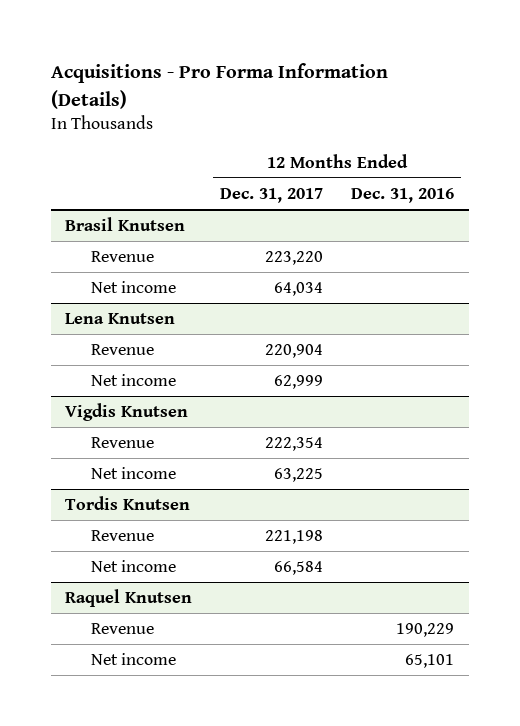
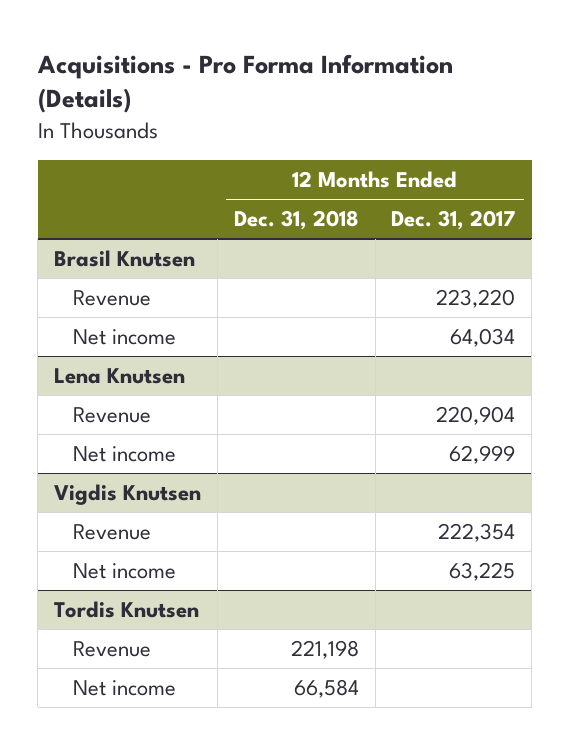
[351,187,455,203] Dec. 31, 2016 -> none
none -> [233,210,359,231] Dec. 31, 2018
[91,530,155,542] Revenue -> none
[91,560,177,573] Net income -> none
[65,589,193,608] Raquel Knutsen -> none

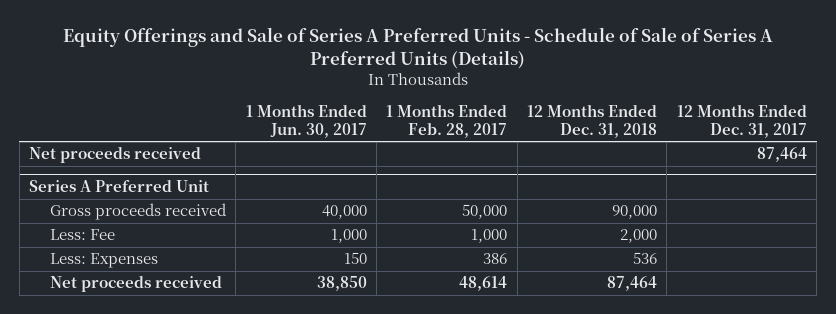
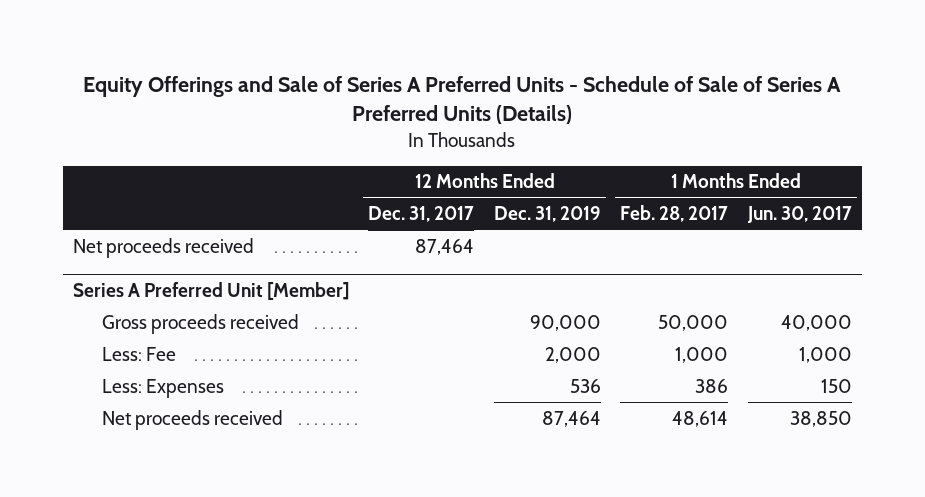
[526,104,657,139] 12 Months Ended Dec. 31, 2018 -> none
none -> [493,205,601,222] Dec. 31, 2019
[29,180,210,193] Series A Preferred Unit -> [72,281,349,300] Series A Preferred Unit [Member]

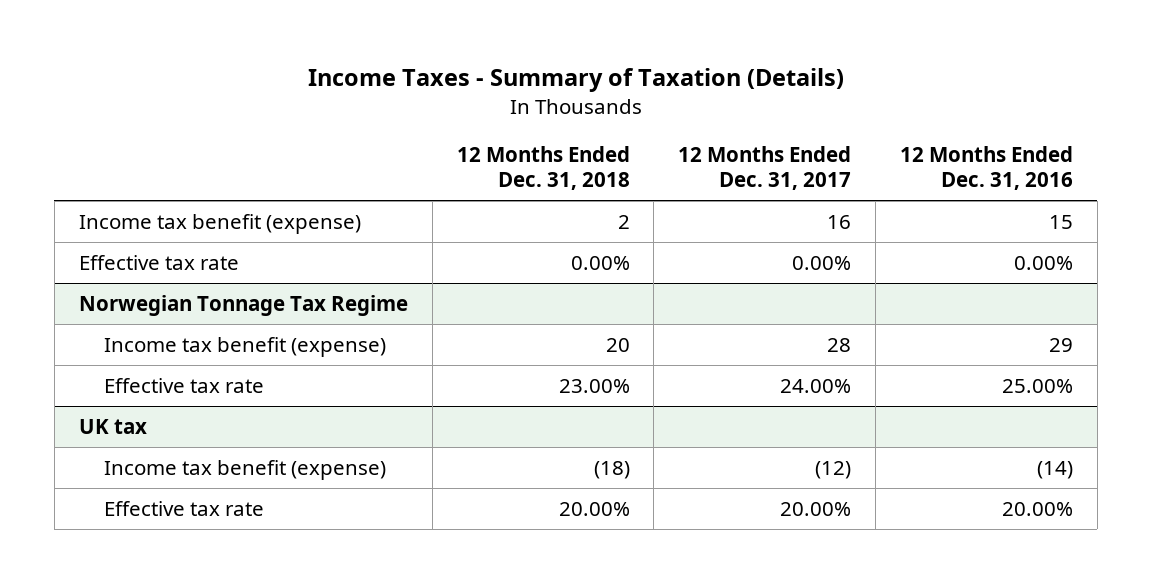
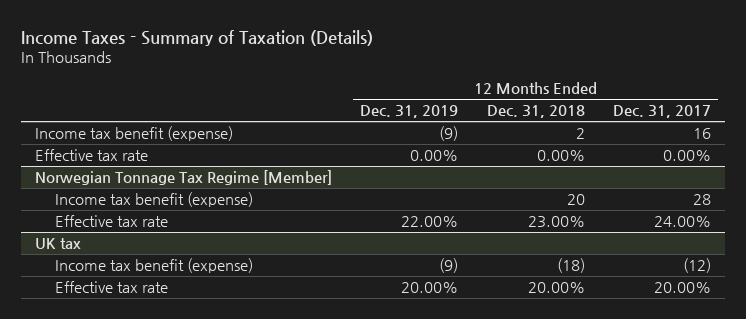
[900,145,1074,190] 12 Months Ended Dec. 31, 2016 -> none
none -> [360,105,459,119] Dec. 31, 2019
[78,294,408,316] Norwegian Tonnage Tax Regime -> [34,170,332,186] Norwegian Tonnage Tax Regime [Member]

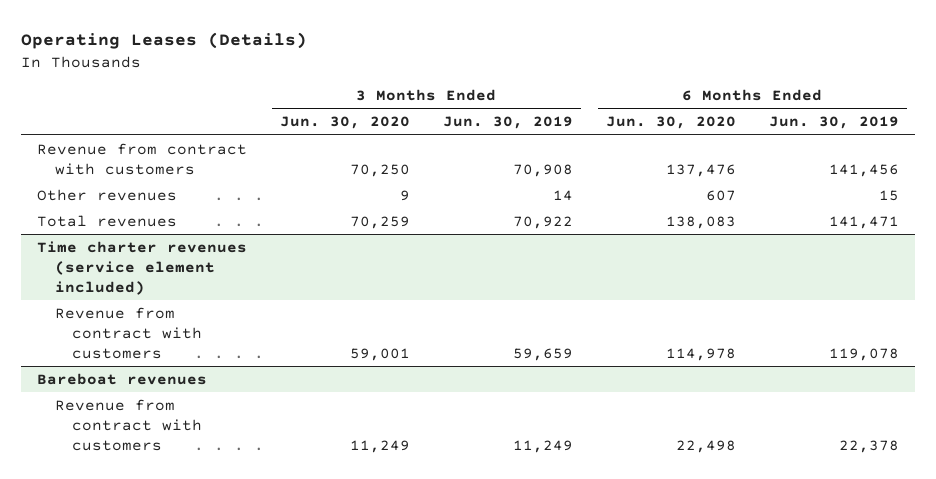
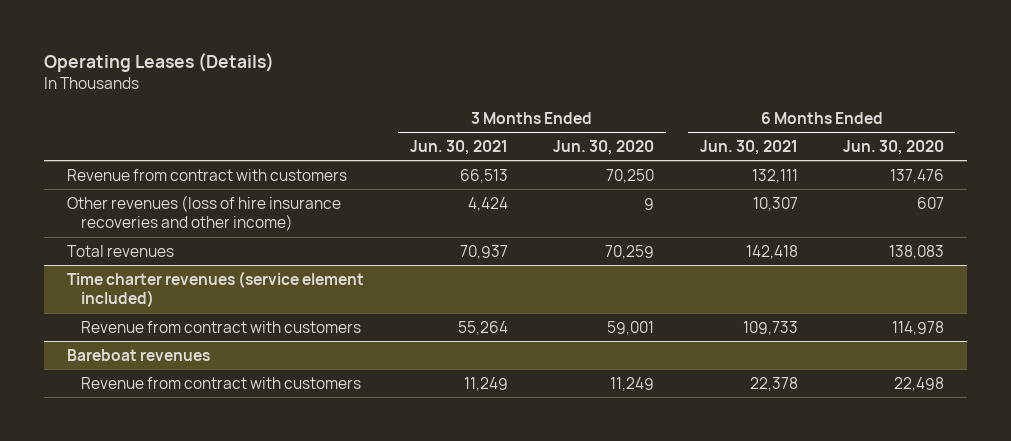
[442,116,573,130] Jun. 30, 2019 -> none
[768,116,899,130] Jun. 30, 2019 -> none
none -> [409,139,508,155] Jun. 30, 2021
none -> [699,139,798,155] Jun. 30, 2021
[37,188,178,201] Other revenues -> [67,194,342,232] Other revenues (loss of hire insurance recoveries and other income)

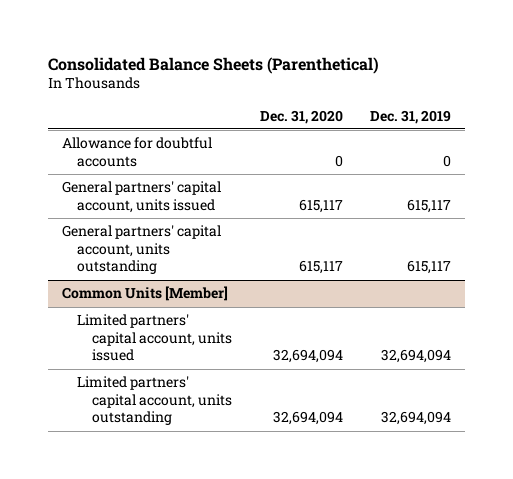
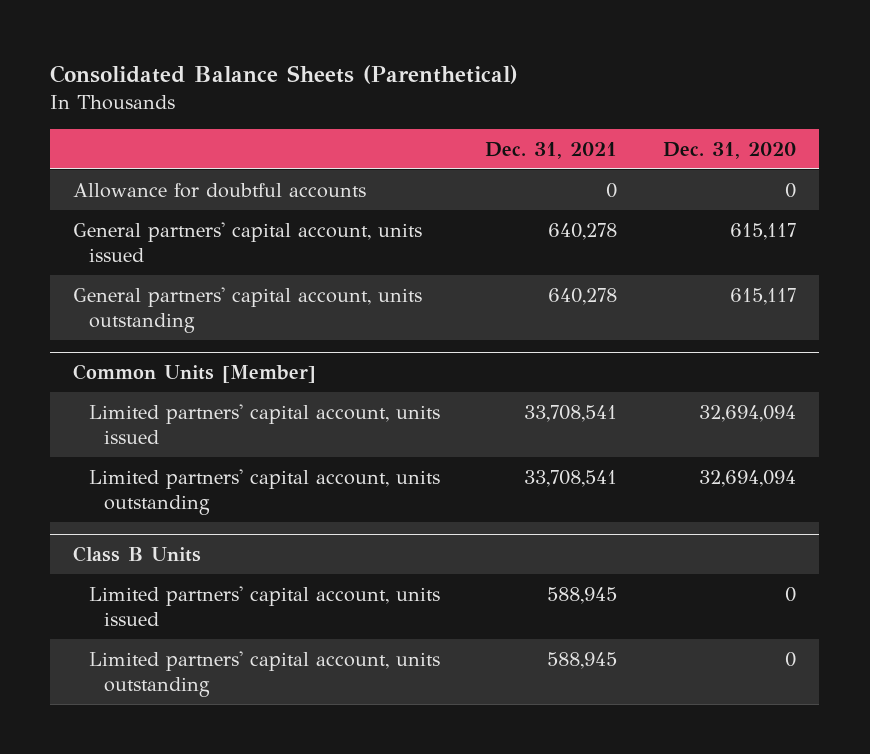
[370,109,452,124] Dec. 31, 2019 -> none
none -> [485,141,618,159] Dec. 31, 2021
none -> [73,546,202,563] Class B Units
none -> [88,585,440,626] Limited partners' capital account, units issued
none -> [88,650,440,697] Limited partners' capital account, units outstanding

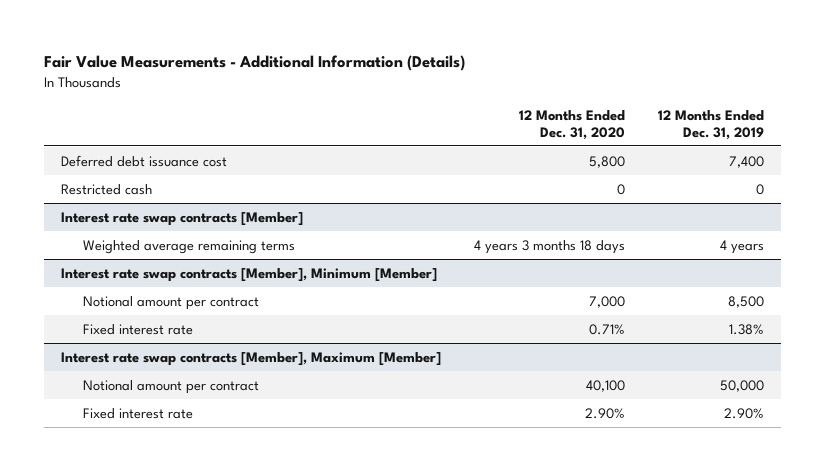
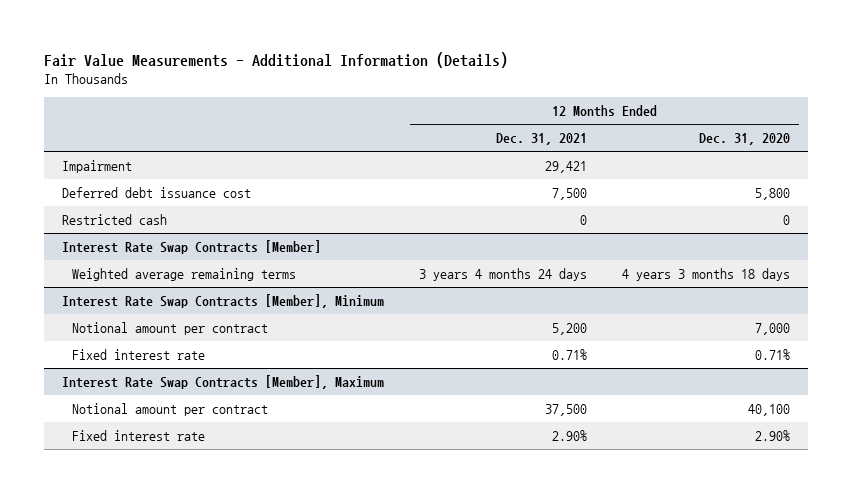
[658,109,765,140] 12 Months Ended Dec. 31, 2019 -> none
none -> [495,133,587,146] Dec. 31, 2021
none -> [61,159,132,173] Impairment
[60,211,303,226] Interest rate swap contracts [Member] -> [61,239,321,254] Interest Rate Swap Contracts [Member]
[60,267,437,282] Interest rate swap contracts [Member], Minimum [Member] -> [61,293,384,308] Interest Rate Swap Contracts [Member], Minimum
[60,351,441,366] Interest rate swap contracts [Member], Maximum [Member] -> [61,374,384,389] Interest Rate Swap Contracts [Member], Maximum

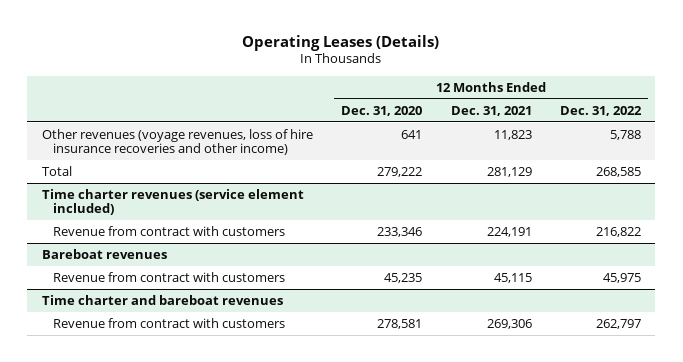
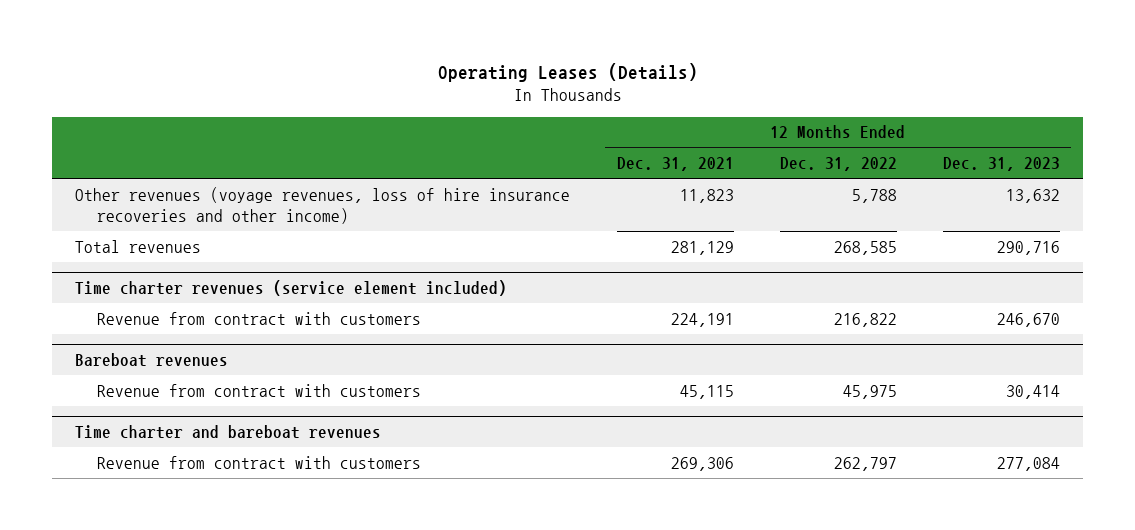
[341,105,423,116] Dec. 31, 2020 -> none
none -> [942,157,1060,172] Dec. 31, 2023
[41,165,72,176] Total -> [75,239,202,253] Total revenues

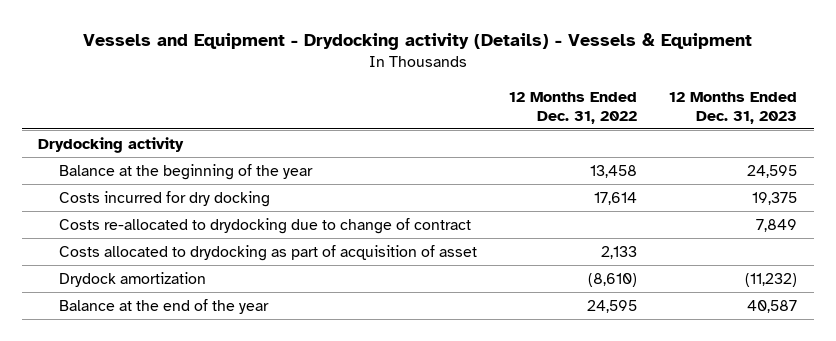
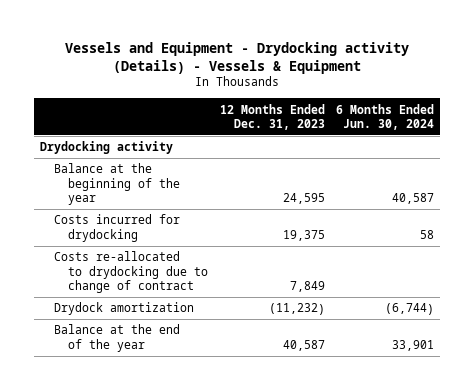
[509,91,638,124] 12 Months Ended Dec. 31, 2022 -> none
none -> [336,103,435,130] 6 Months Ended Jun. 30, 2024
[59,190,271,207] Costs incurred for dry docking -> [54,214,181,242] Costs incurred for drydocking
[59,244,478,261] Costs allocated to drydocking as part of acquisition of asset -> none

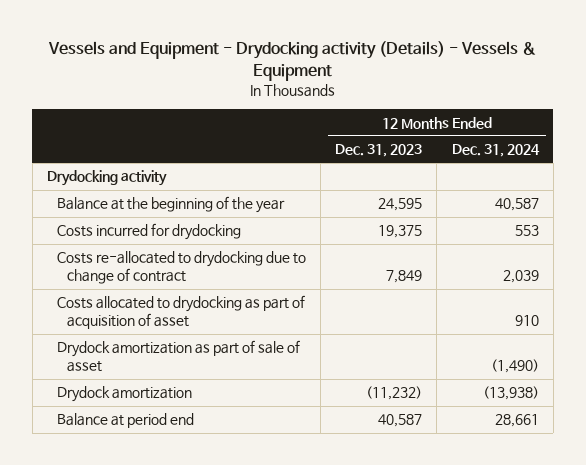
[336,103,435,130] 6 Months Ended Jun. 30, 2024 -> none
none -> [451,144,540,158] Dec. 31, 2024
none -> [56,295,305,330] Costs allocated to drydocking as part of acquisition of asset
none -> [56,340,300,373] Drydock amortization as part of sale of asset
[54,324,181,352] Balance at the end of the year -> [56,413,194,429] Balance at period end

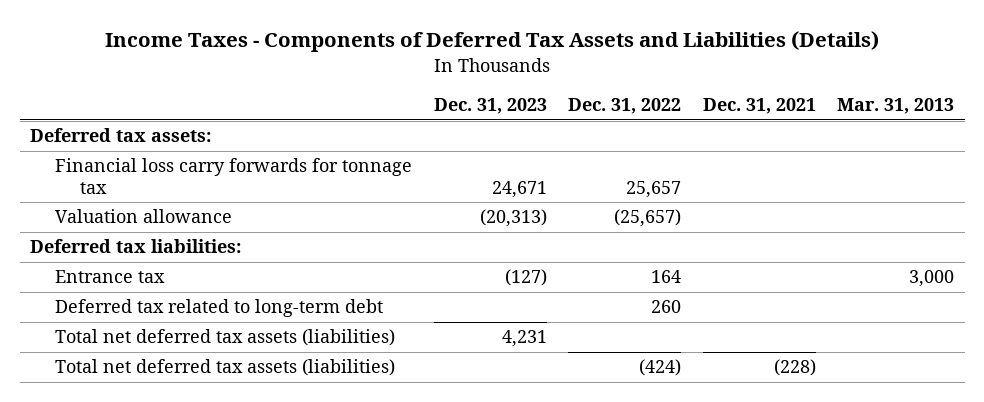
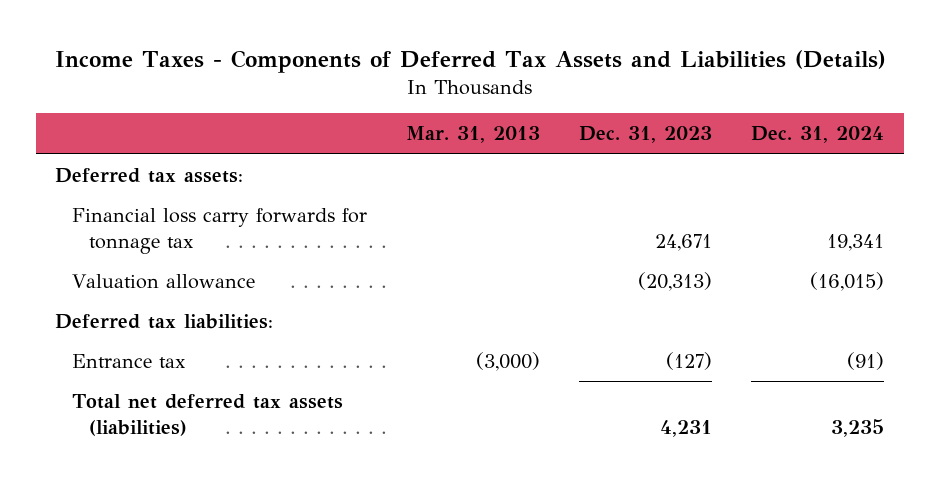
[568,98,682,115] Dec. 31, 2022 -> none
[702,98,816,115] Dec. 31, 2021 -> none
none -> [751,126,885,144] Dec. 31, 2024
[55,299,384,318] Deferred tax related to long-term debt -> none
[909,270,955,288] 3,000 -> [476,352,541,372] (3,000)
[55,359,396,377] Total net deferred tax assets (liabilities) -> none

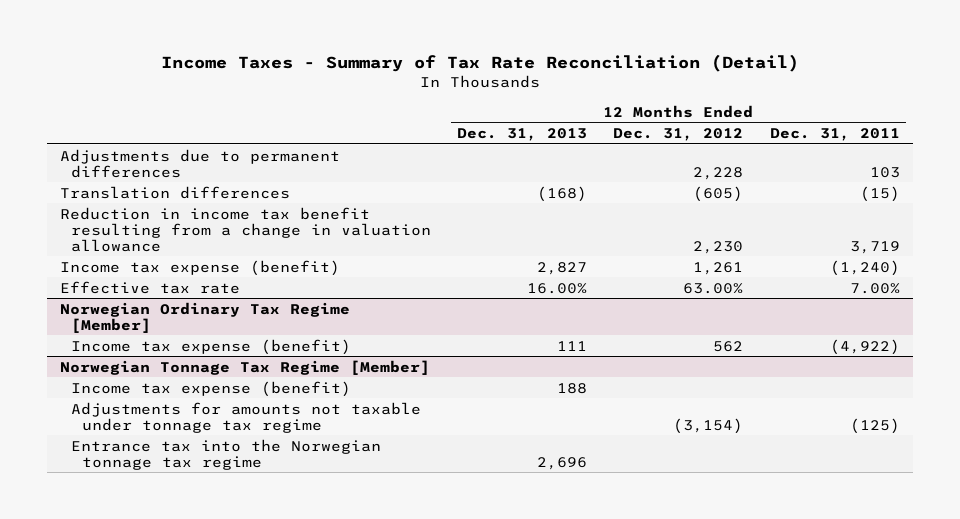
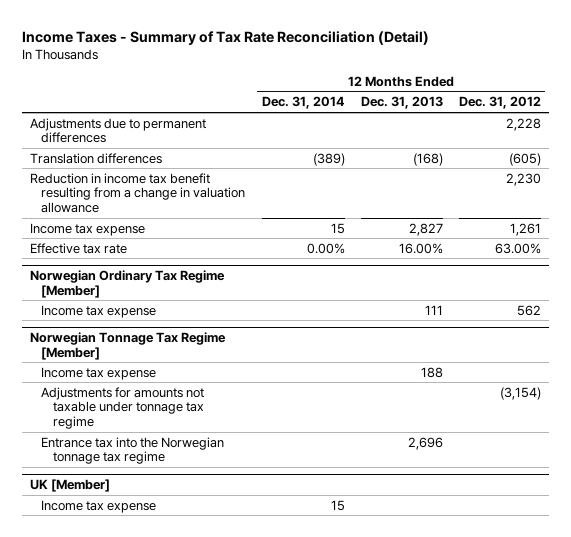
[769,127,900,141] Dec. 31, 2011 -> none
none -> [261,96,345,110] Dec. 31, 2014
[59,259,340,276] Income tax expense (benefit) -> [29,222,145,236] Income tax expense
[70,338,351,355] Income tax expense (benefit) -> [41,304,157,318] Income tax expense
[70,380,351,397] Income tax expense (benefit) -> [41,366,157,380] Income tax expense
none -> [29,479,110,493] UK [Member]
none -> [41,499,157,513] Income tax expense

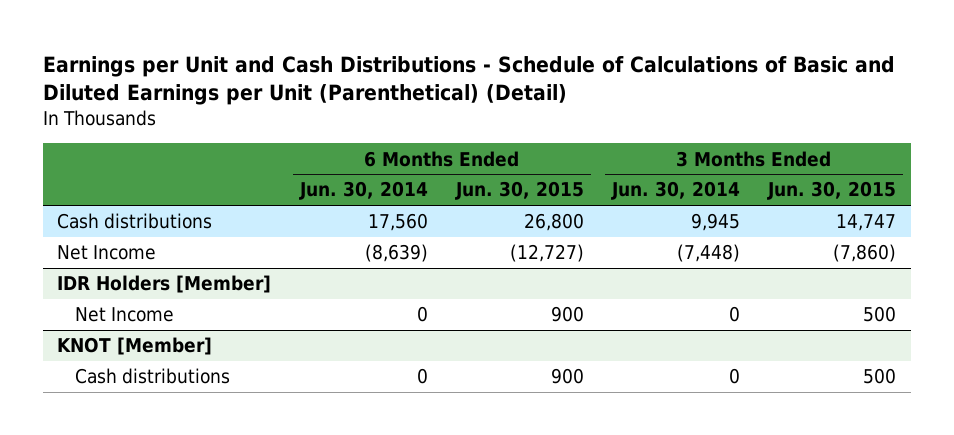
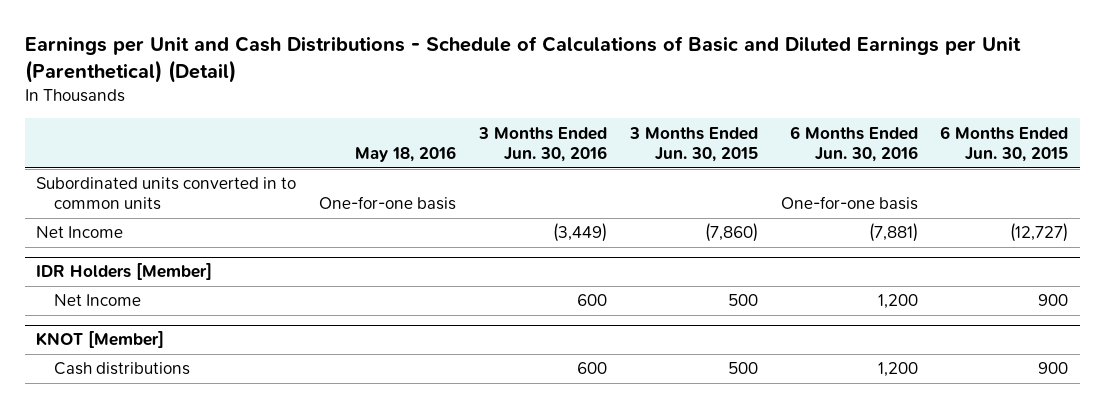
[298,181,428,201] Jun. 30, 2014 -> none
[611,181,741,201] Jun. 30, 2014 -> none
none -> [354,145,456,162] May 18, 2016
none -> [477,126,607,162] 3 Months Ended Jun. 30, 2016
none -> [789,125,918,162] 6 Months Ended Jun. 30, 2016
[57,213,213,230] Cash distributions -> none
none -> [36,177,297,211] Subordinated units converted in to common units

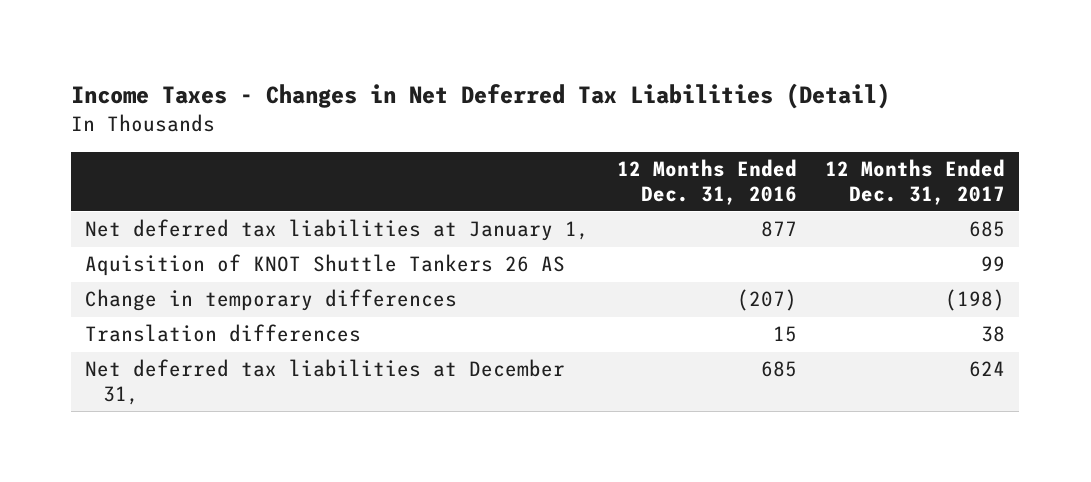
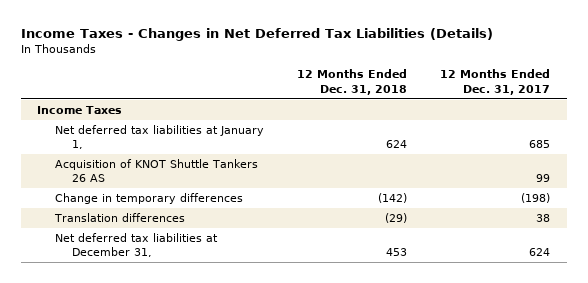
[71,83,891,110] Income Taxes - Changes in Net Deferred Tax Liabilities (Detail) -> [20,28,493,42] Income Taxes - Changes in Net Deferred Tax Liabilities (Details)
[617,159,798,205] 12 Months Ended Dec. 31, 2016 -> none
none -> [297,69,408,95] 12 Months Ended Dec. 31, 2018
none -> [37,106,123,115] Income Taxes
[85,254,566,277] Aquisition of KNOT Shuttle Tankers 26 AS -> [54,159,258,183] Acquisition of KNOT Shuttle Tankers 26 AS

